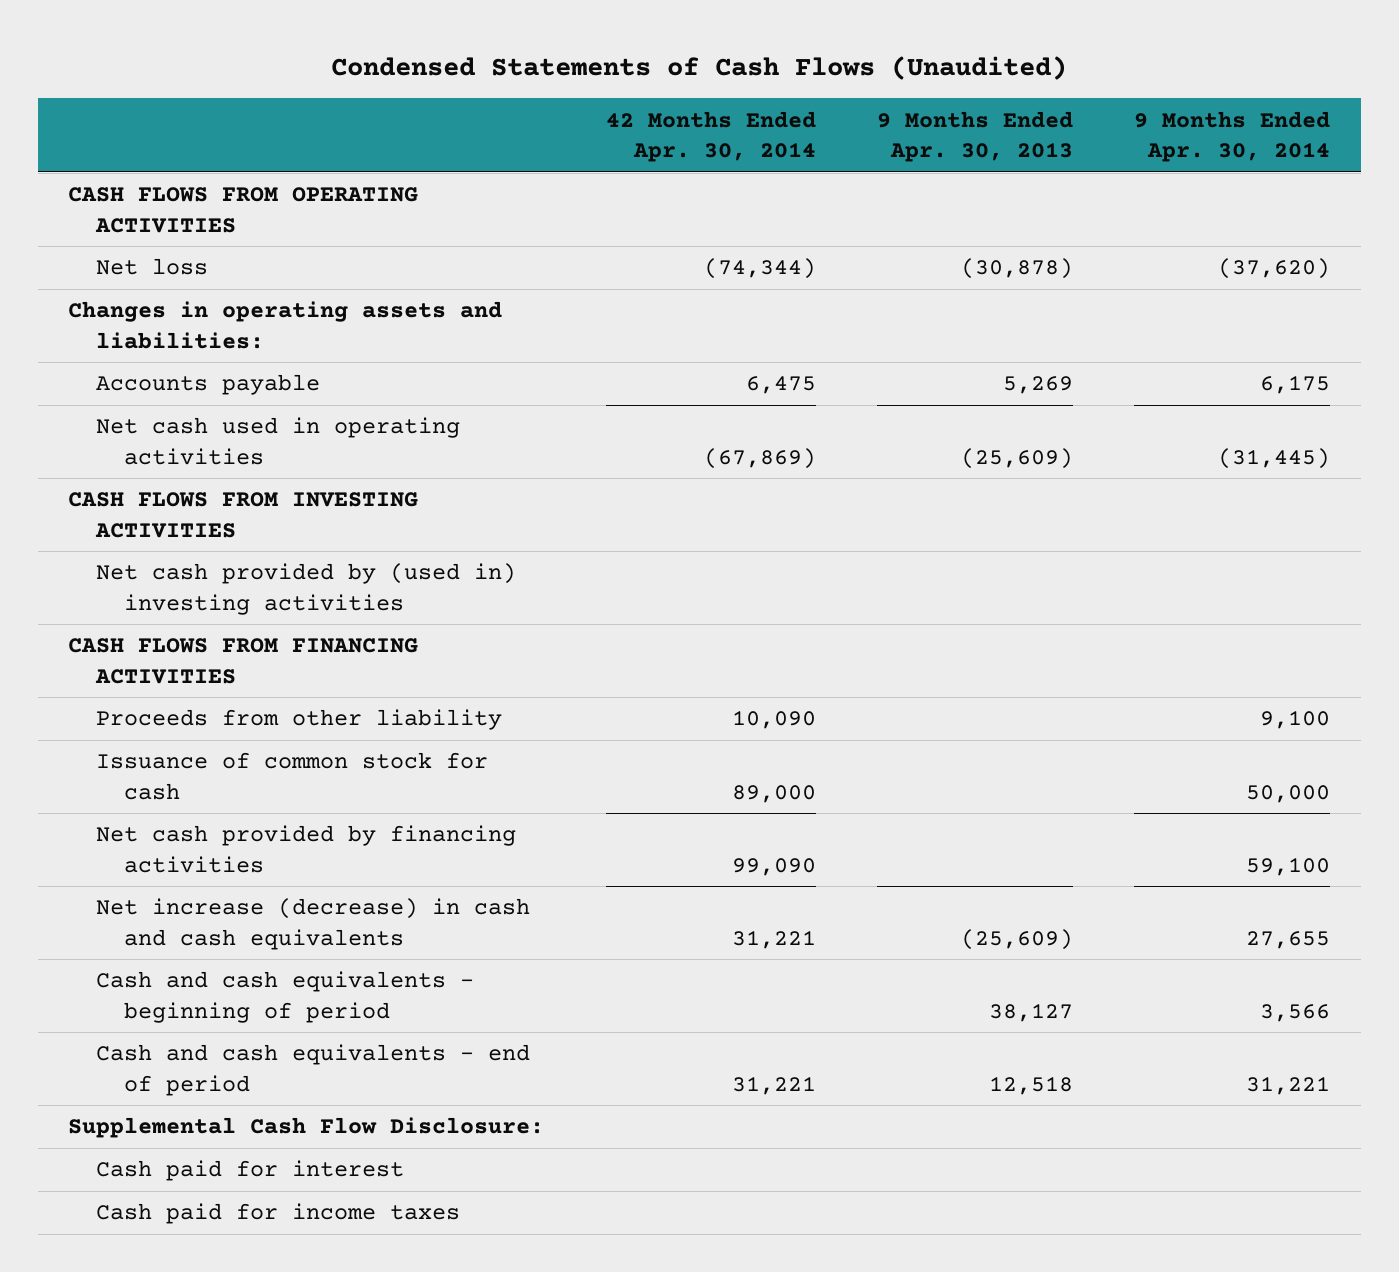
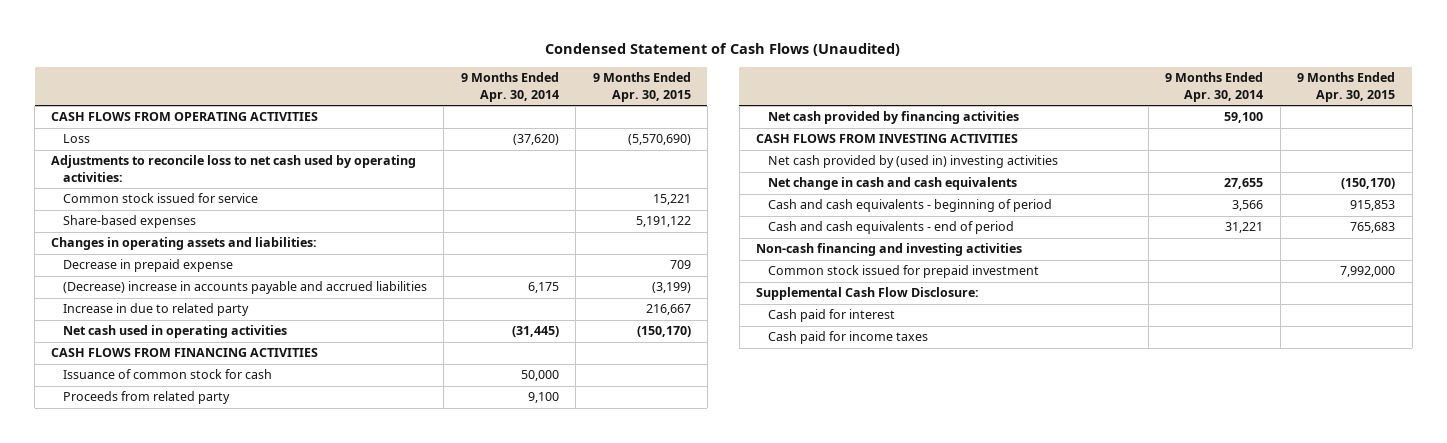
[331,55,1068,80] Condensed Statements of Cash Flows (Unaudited) -> [545,43,901,57] Condensed Statement of Cash Flows (Unaudited)
[605,110,816,163] 42 Months Ended Apr. 30, 2014 -> none
[877,110,1074,163] 9 Months Ended Apr. 30, 2013 -> none
none -> [592,72,691,102] 9 Months Ended Apr. 30, 2015
[96,258,209,276] Net loss -> [63,134,91,144] Loss
none -> [51,155,417,182] Adjustments to reconcile loss to net cash used by operating activities:
none -> [63,193,259,204] Common stock issued for service
none -> [63,215,197,229] Share-based expenses
none -> [63,259,234,273] Decrease in prepaid expense
[96,374,321,396] Accounts payable -> [63,281,428,295] (Decrease) increase in accounts payable and accrued liabilities
none -> [63,303,250,317] Increase in due to related party
[96,709,503,731] Proceeds from other liability -> none
none -> [63,391,231,405] Proceeds from related party
[68,492,419,538] CASH FLOWS FROM INVESTING ACTIVITIES -> [756,134,1019,144] CASH FLOWS FROM INVESTING ACTIVITIES
[96,563,517,615] Net cash provided by (used in) investing activities -> [767,155,1058,169] Net cash provided by (used in) investing activities
[96,898,531,950] Net increase (decrease) in cash and cash equivalents -> [767,177,1017,191] Net change in cash and cash equivalents
none -> [756,243,1023,257] Non-cash financing and investing activities
none -> [767,265,1039,279] Common stock issued for prepaid investment

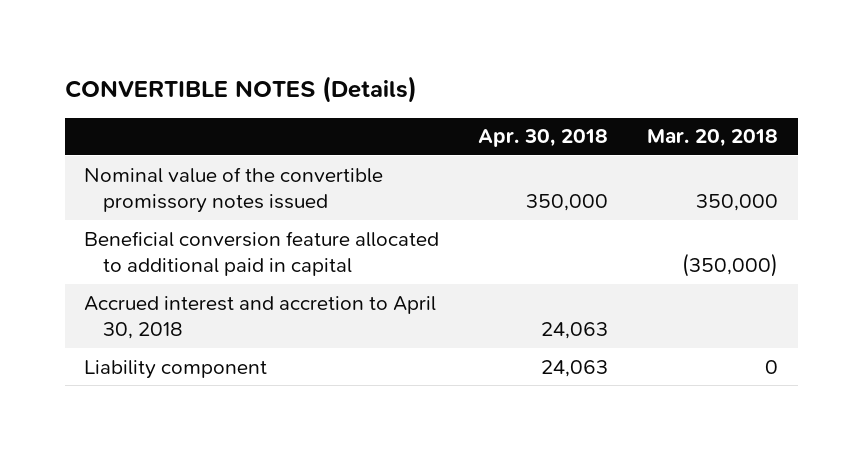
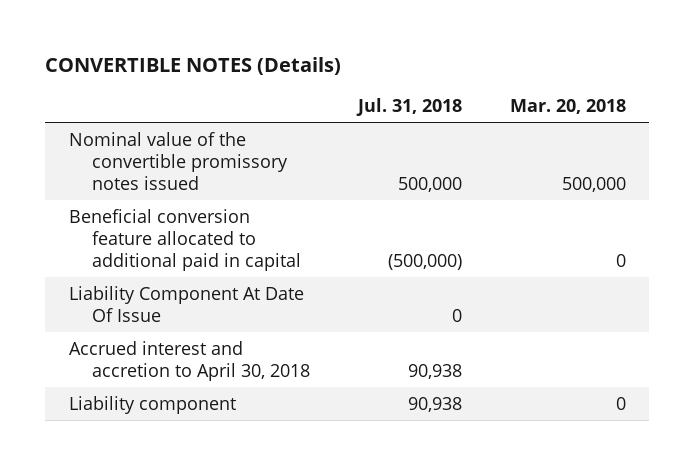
[478,129,609,148] Apr. 30, 2018 -> none
none -> [355,98,462,117] Jul. 31, 2018
[696,194,779,212] 350,000 -> [561,177,626,193] 500,000
[682,253,779,278] (350,000) -> [615,254,626,268] 0
none -> [68,285,304,322] Liability Component At Date Of Issue

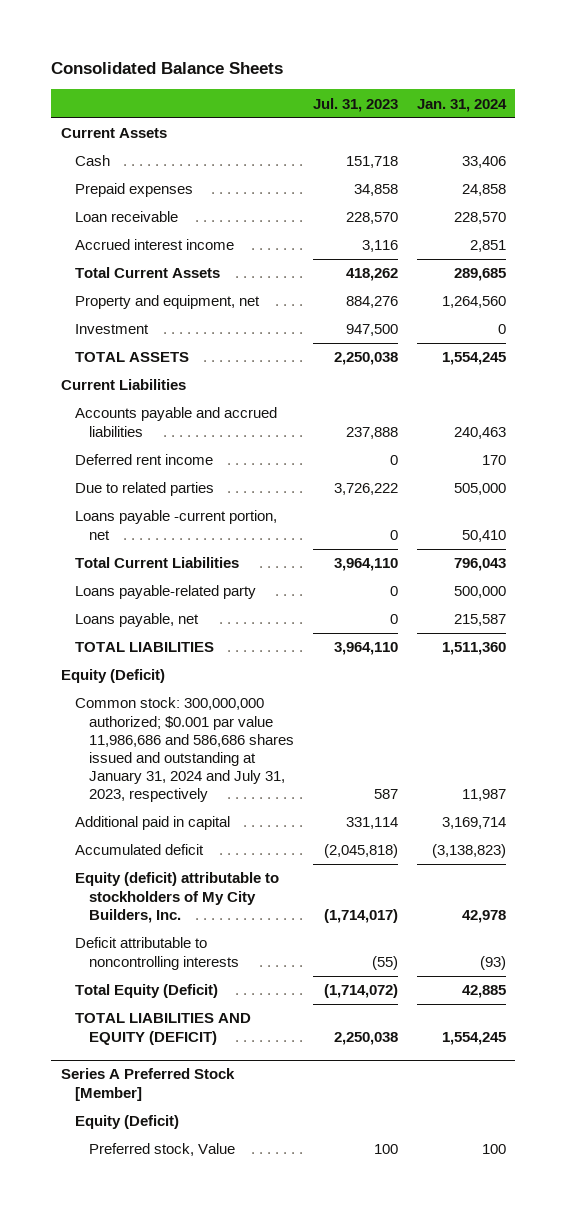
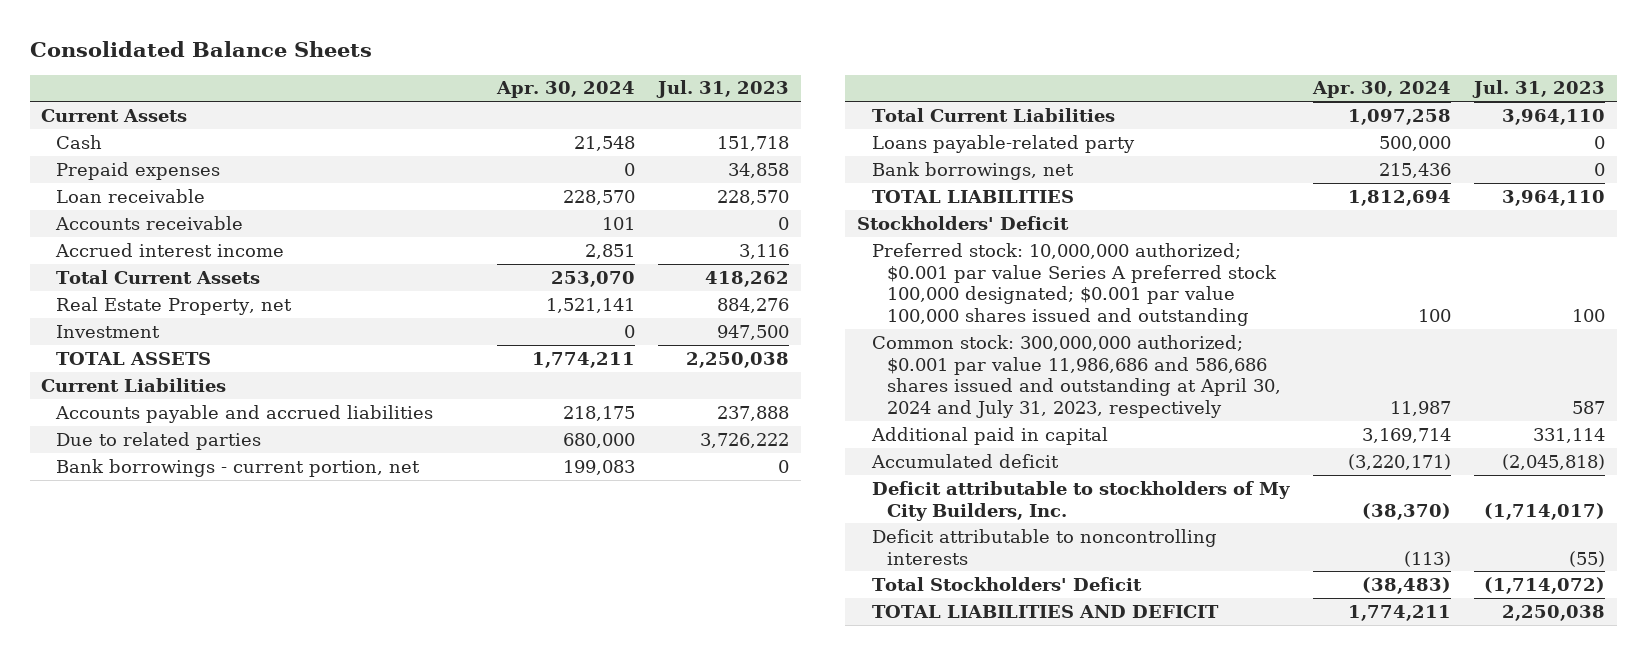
[416,98,507,112] Jan. 31, 2024 -> none
none -> [495,81,635,99] Apr. 30, 2024
none -> [55,215,244,230] Accounts receivable
[74,295,260,310] Property and equipment, net -> [56,296,293,315] Real Estate Property, net
[74,454,213,466] Deferred rent income -> none
[74,510,277,540] Loans payable -current portion, net -> [56,458,421,477] Bank borrowings - current portion, net
[74,613,199,628] Loans payable, net -> none
none -> [871,161,1074,180] Bank borrowings, net
[60,669,165,684] Equity (Deficit) -> [857,215,1070,230] Stockholders' Deficit
none -> [871,242,1277,327] Preferred stock: 10,000,000 authorized; $0.001 par value Series A preferred stock 100,000 designated; $0.001 par value 100,000 shares issued and outstanding
[74,697,294,803] Common stock: 300,000,000 authorized; $0.001 par value 11,986,686 and 586,686 shares issued and outstanding at January 31, 2024 and July 31, 2023, respectively -> [871,334,1281,419] Common stock: 300,000,000 authorized; $0.001 par value 11,986,686 and 586,686 shares issued and outstanding at April 30, 2024 and July 31, 2023, respectively
[74,872,279,923] Equity (deficit) attributable to stockholders of My City Builders, Inc. -> [871,480,1290,521] Deficit attributable to stockholders of My City Builders, Inc.
[60,1068,235,1101] Series A Preferred Stock [Member] -> none
[74,1115,179,1130] Equity (Deficit) -> none
[88,1143,235,1157] Preferred stock, Value -> none
[74,984,218,999] Total Equity (Deficit) -> [871,576,1142,591] Total Stockholders' Deficit
[74,1013,251,1045] TOTAL LIABILITIES AND EQUITY (DEFICIT) -> [871,604,1219,618] TOTAL LIABILITIES AND DEFICIT

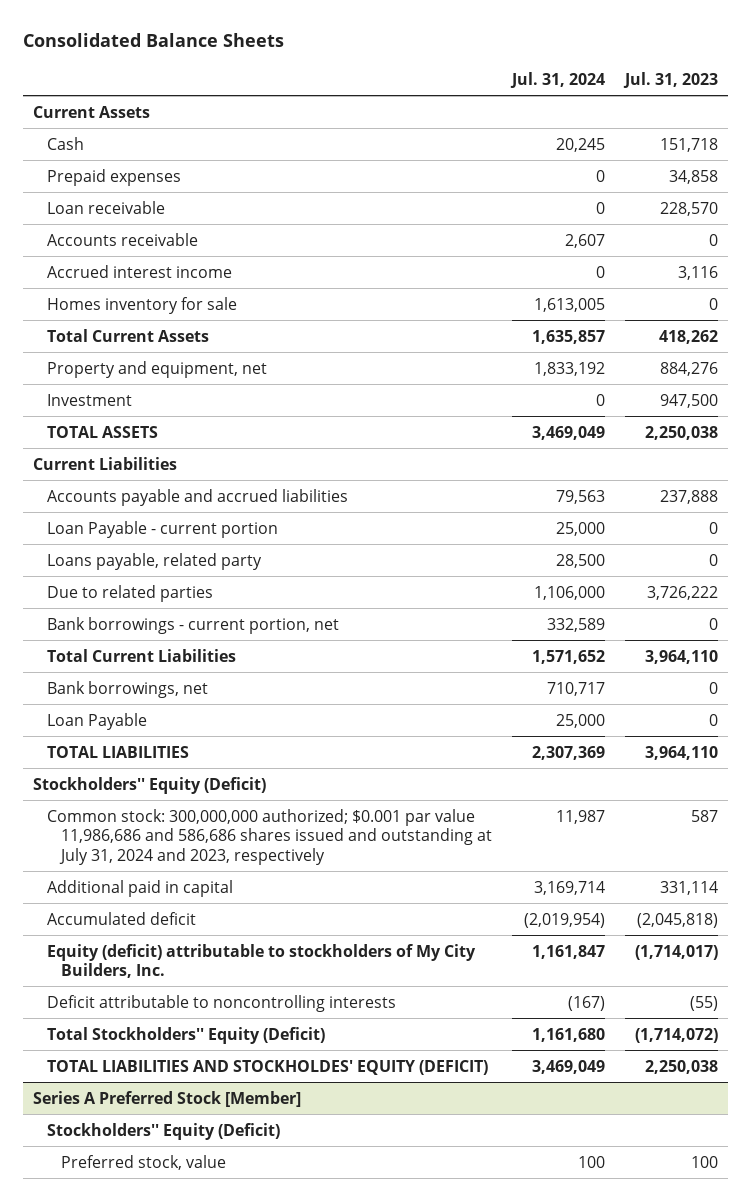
[495,81,635,99] Apr. 30, 2024 -> none
none -> [510,71,606,88] Jul. 31, 2024
none -> [47,296,238,314] Homes inventory for sale
[56,296,293,315] Real Estate Property, net -> [47,360,268,378] Property and equipment, net
none -> [47,520,279,538] Loan Payable - current portion
none -> [47,552,263,570] Loans payable, related party
[871,134,1135,153] Loans payable-related party -> none
none -> [47,712,148,730] Loan Payable
[871,242,1277,327] Preferred stock: 10,000,000 authorized; $0.001 par value Series A preferred stock 100,000 designated; $0.001 par value 100,000 shares issued and outstanding -> none
[857,215,1070,230] Stockholders' Deficit -> [32,776,266,794] Stockholders'' Equity (Deficit)
[871,334,1281,419] Common stock: 300,000,000 authorized; $0.001 par value 11,986,686 and 586,686 shares issued and outstanding at April 30, 2024 and July 31, 2023, respectively -> [47,808,493,865] Common stock: 300,000,000 authorized; $0.001 par value 11,986,686 and 586,686 shares issued and outstanding at July 31, 2024 and 2023, respectively
[871,480,1290,521] Deficit attributable to stockholders of My City Builders, Inc. -> [47,943,477,979] Equity (deficit) attributable to stockholders of My City Builders, Inc.
[871,576,1142,591] Total Stockholders' Deficit -> [47,1026,326,1044] Total Stockholders'' Equity (Deficit)
[871,604,1219,618] TOTAL LIABILITIES AND DEFICIT -> [47,1059,489,1075] TOTAL LIABILITIES AND STOCKHOLDES' EQUITY (DEFICIT)
none -> [32,1090,301,1107] Series A Preferred Stock [Member]
none -> [47,1122,281,1140] Stockholders'' Equity (Deficit)
none -> [61,1154,227,1170] Preferred stock, value

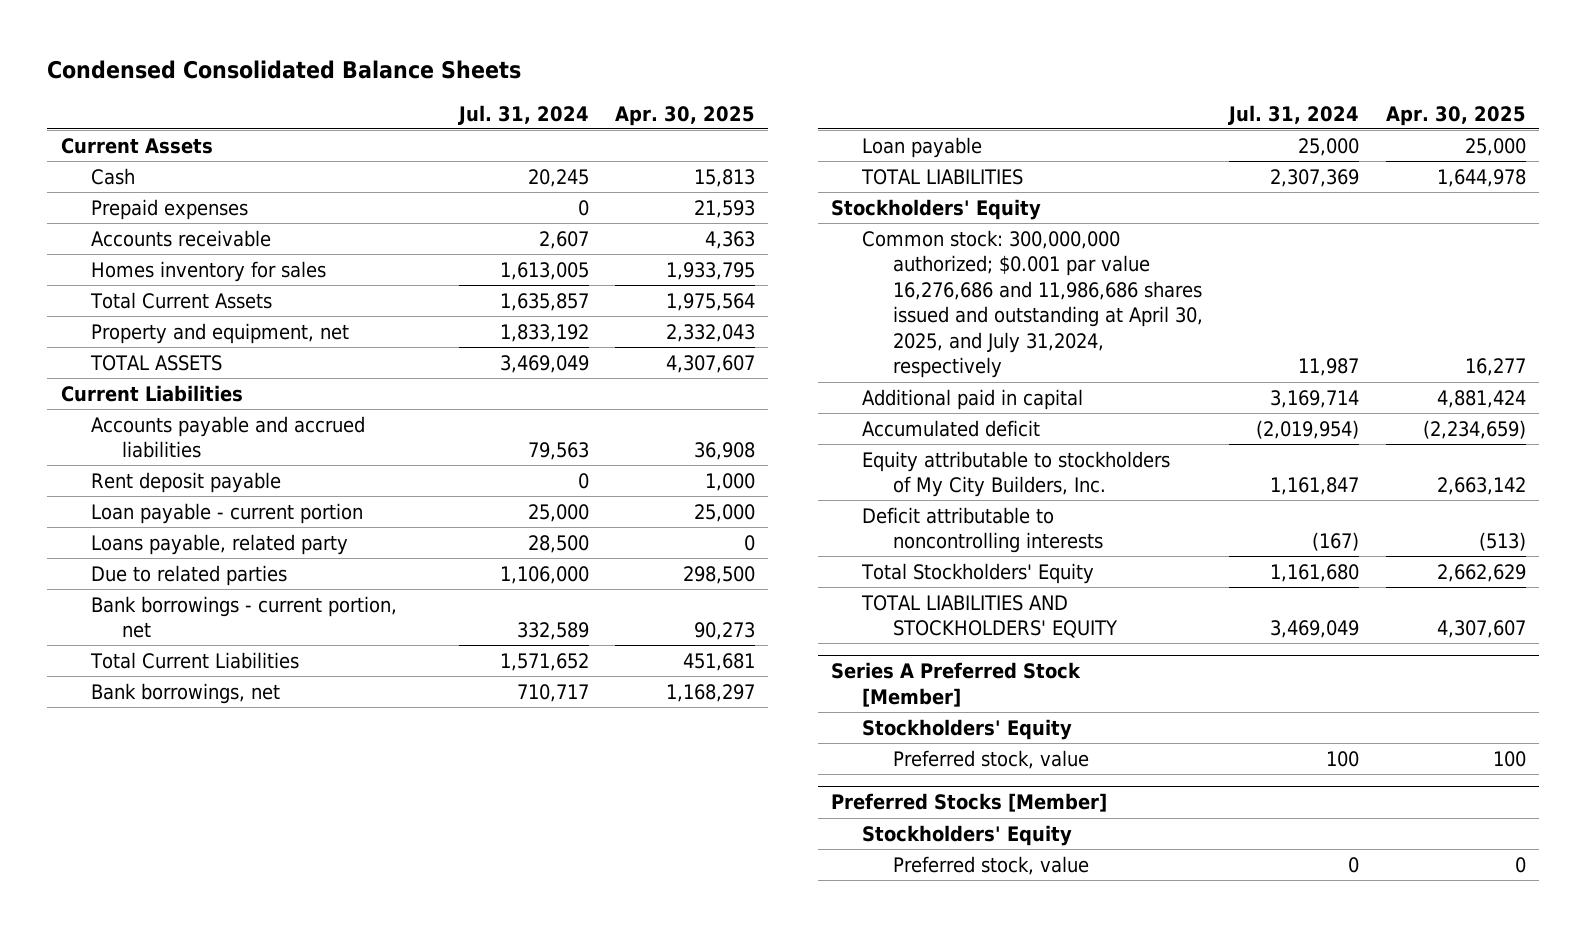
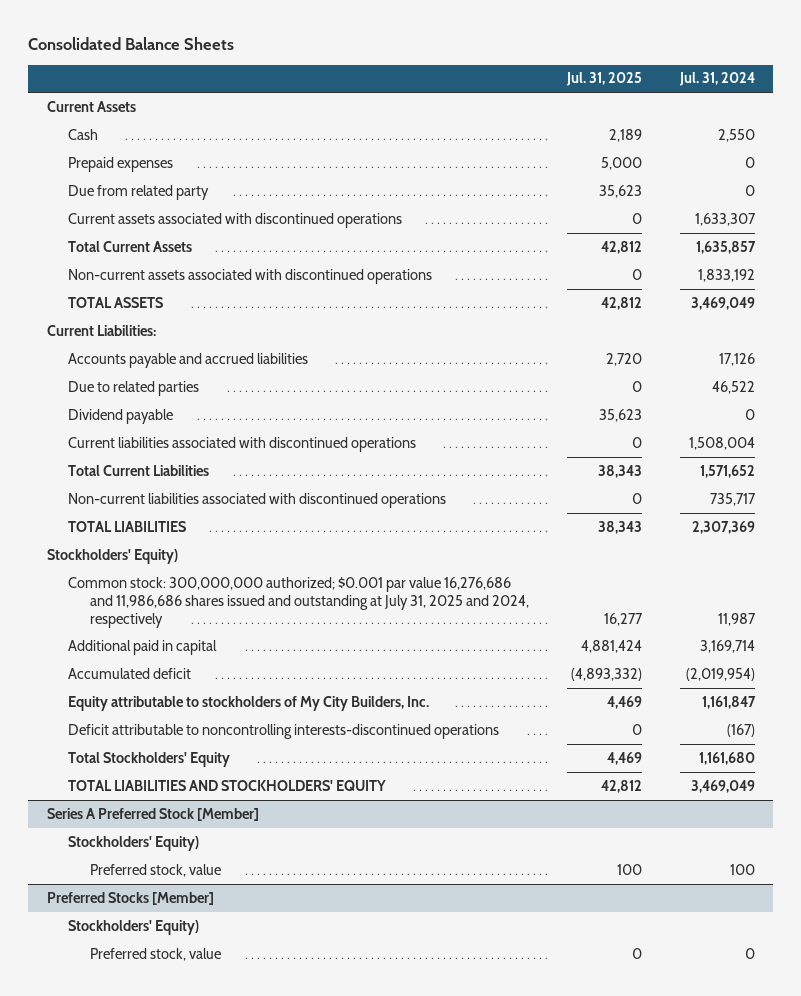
[47,60,522,80] Condensed Consolidated Balance Sheets -> [27,37,234,51] Consolidated Balance Sheets
[615,105,756,126] Apr. 30, 2025 -> none
none -> [565,72,642,87] Jul. 31, 2025
[527,168,589,187] 20,245 -> [717,128,755,142] 2,550
[91,229,272,247] Accounts receivable -> none
[91,260,327,282] Homes inventory for sales -> none
none -> [68,184,210,200] Due from related party
none -> [68,212,403,228] Current assets associated with discontinued operations
[91,322,350,344] Property and equipment, net -> [68,268,433,284] Non-current assets associated with discontinued operations
[91,471,282,493] Rent deposit payable -> none
[91,502,364,524] Loan payable - current portion -> none
[91,533,349,555] Loans payable, related party -> none
[91,595,398,639] Bank borrowings - current portion, net -> none
[60,384,243,402] Current Liabilities -> [46,324,156,336] Current Liabilities:
[527,442,589,461] 79,563 -> [718,352,755,366] 17,126
[499,565,589,584] 1,106,000 -> [711,380,755,394] 46,522
none -> [68,408,174,424] Dividend payable
none -> [68,436,417,452] Current liabilities associated with discontinued operations
[91,682,281,704] Bank borrowings, net -> none
[862,136,983,158] Loan payable -> none
none -> [68,492,447,508] Non-current liabilities associated with discontinued operations
[831,198,1042,220] Stockholders' Equity -> [46,548,178,564] Stockholders' Equity)
[862,229,1203,379] Common stock: 300,000,000 authorized; $0.001 par value 16,276,686 and 11,986,686 shares issued and outstanding at April 30, 2025, and July 31,2024, respectively -> [68,576,530,628] Common stock: 300,000,000 authorized; $0.001 par value 16,276,686 and 11,986,686 shares issued and outstanding at July 31, 2025 and 2024, respectively
[862,506,1103,554] Deficit attributable to noncontrolling interests -> [68,723,500,739] Deficit attributable to noncontrolling interests-discontinued operations
[862,718,1073,740] Stockholders' Equity -> [68,835,200,851] Stockholders' Equity)
[862,824,1073,846] Stockholders' Equity -> [68,919,200,935] Stockholders' Equity)

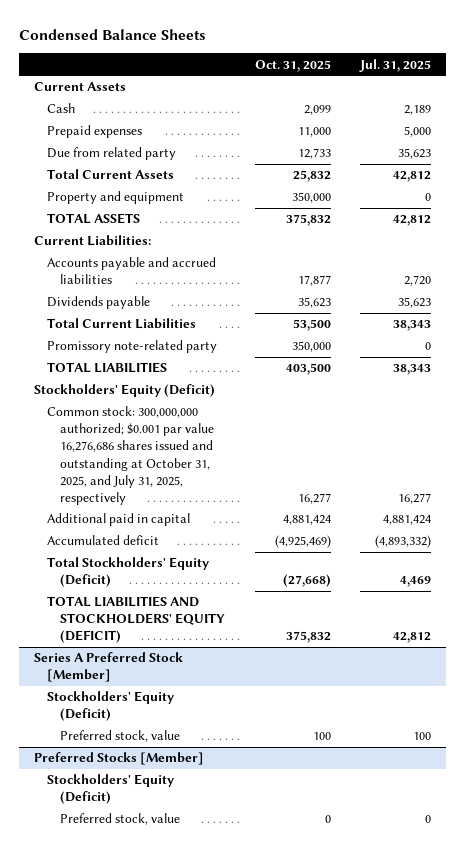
[27,37,234,51] Consolidated Balance Sheets -> [19,29,207,41] Condensed Balance Sheets
[678,72,755,87] Jul. 31, 2024 -> none
none -> [254,59,331,72] Oct. 31, 2025
[68,212,403,228] Current assets associated with discontinued operations -> none
[68,268,433,284] Non-current assets associated with discontinued operations -> none
none -> [47,191,185,205] Property and equipment
[68,380,200,396] Due to related parties -> none
[68,436,417,452] Current liabilities associated with discontinued operations -> none
[68,408,174,424] Dividend payable -> [47,296,151,310] Dividends payable
[68,492,447,508] Non-current liabilities associated with discontinued operations -> none
none -> [47,340,218,354] Promissory note-related party
[46,548,178,564] Stockholders' Equity) -> [34,384,216,398] Stockholders' Equity (Deficit)
[68,576,530,628] Common stock: 300,000,000 authorized; $0.001 par value 16,276,686 and 11,986,686 shares issued and outstanding at July 31, 2025 and 2024, respectively -> [47,406,215,505] Common stock: 300,000,000 authorized; $0.001 par value 16,276,686 shares issued and outstanding at October 31, 2025, and July 31, 2025, respectively
[68,723,500,739] Deficit attributable to noncontrolling interests-discontinued operations -> none
[68,751,231,767] Total Stockholders' Equity -> none
[68,695,430,711] Equity attributable to stockholders of My City Builders, Inc. -> [47,557,210,588] Total Stockholders' Equity (Deficit)
[68,779,387,791] TOTAL LIABILITIES AND STOCKHOLDERS' EQUITY -> [47,596,226,644] TOTAL LIABILITIES AND STOCKHOLDERS' EQUITY (DEFICIT)
[68,835,200,851] Stockholders' Equity) -> [47,691,175,722] Stockholders' Equity (Deficit)
[68,919,200,935] Stockholders' Equity) -> [47,774,175,805] Stockholders' Equity (Deficit)

